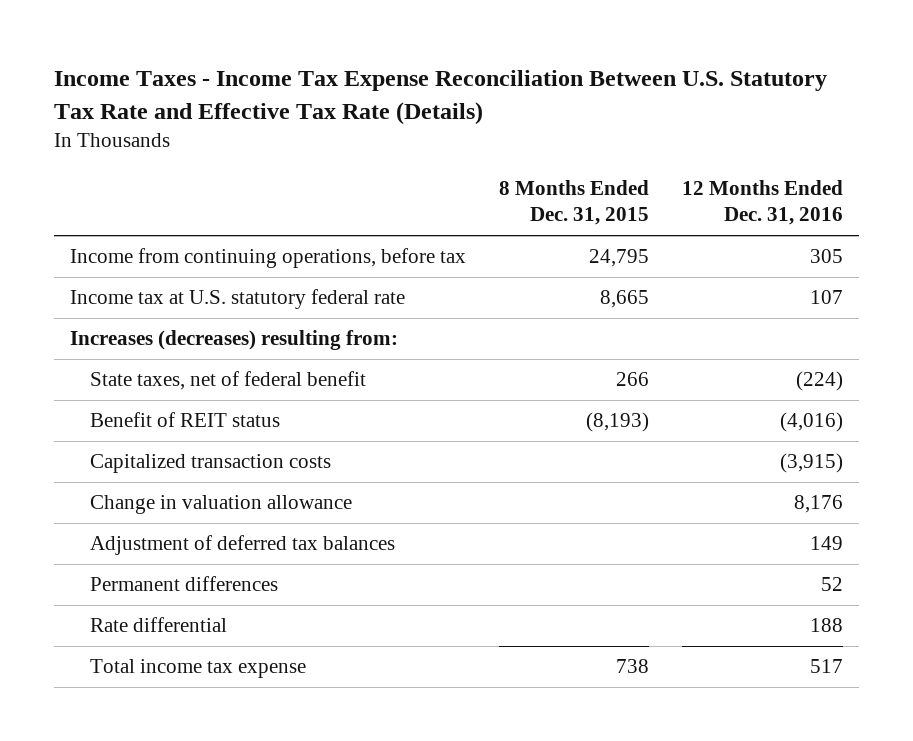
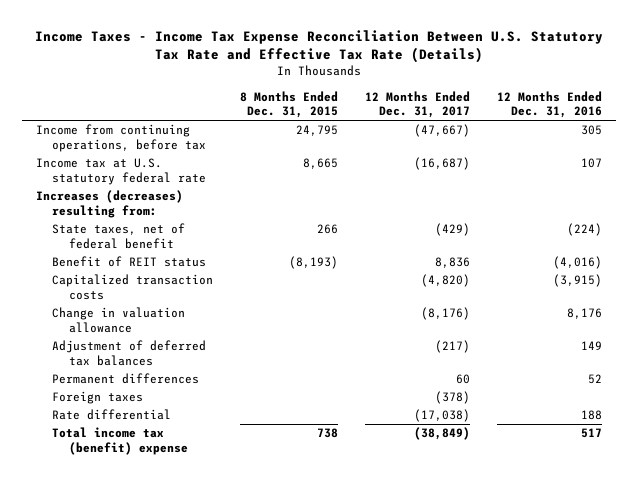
none -> [365,90,471,119] 12 Months Ended Dec. 31, 2017
none -> [52,391,144,405] Foreign taxes
[90,659,307,679] Total income tax expense -> [52,427,189,455] Total income tax (benefit) expense

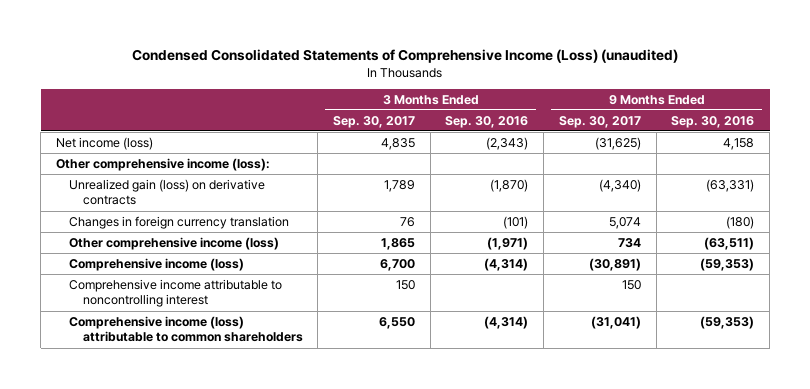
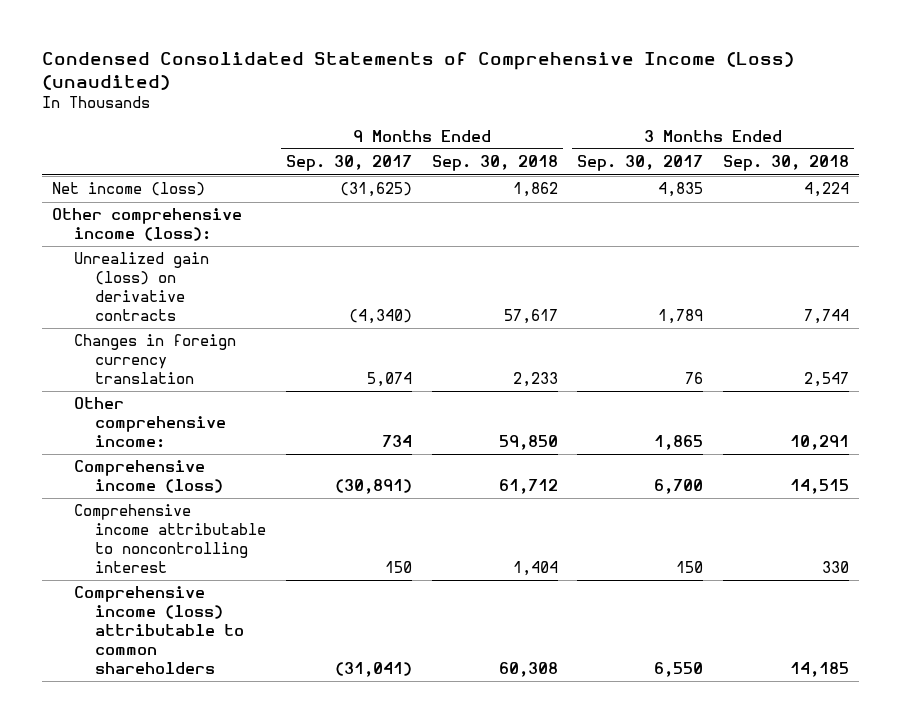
[445,115,529,128] Sep. 30, 2016 -> none
[671,115,755,128] Sep. 30, 2016 -> none
none -> [431,155,558,172] Sep. 30, 2018
none -> [723,155,850,172] Sep. 30, 2018
[69,236,280,250] Other comprehensive income (loss) -> [73,397,227,449] Other comprehensive income:

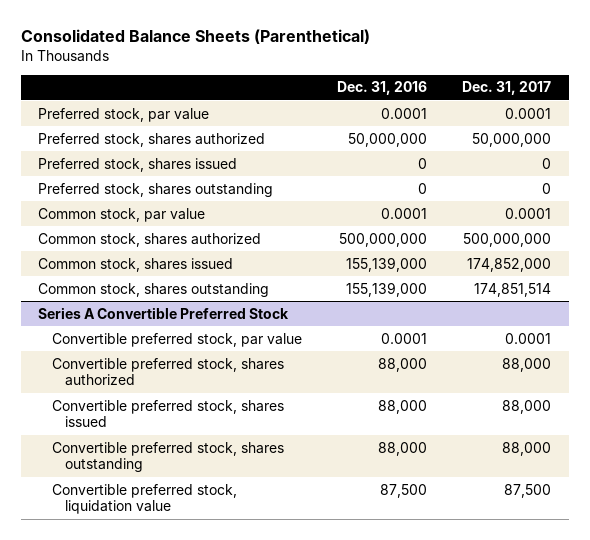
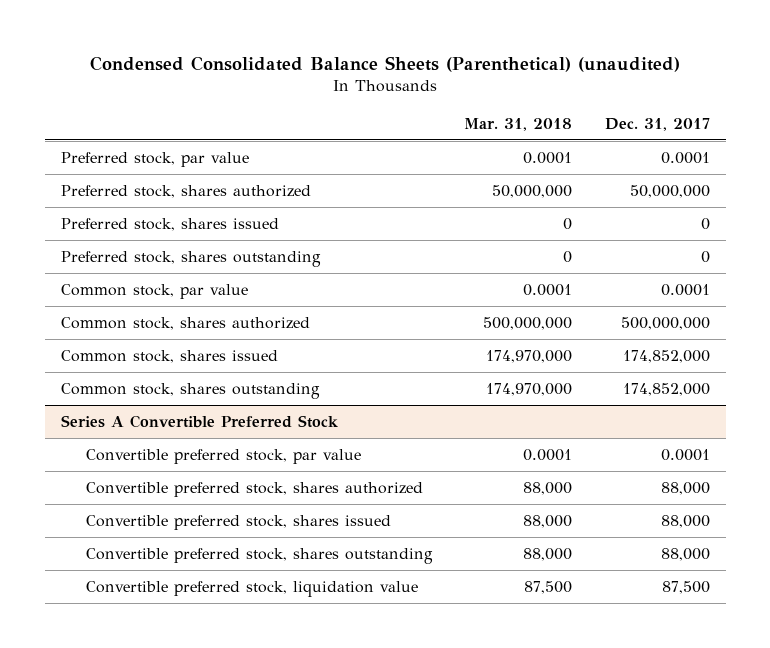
[20,29,370,45] Consolidated Balance Sheets (Parenthetical) -> [90,55,681,72] Condensed Consolidated Balance Sheets (Parenthetical) (unaudited)
[337,81,428,96] Dec. 31, 2016 -> none
none -> [464,117,573,131] Mar. 31, 2018
[474,282,552,297] 174,851,514 -> [622,382,710,396] 174,852,000

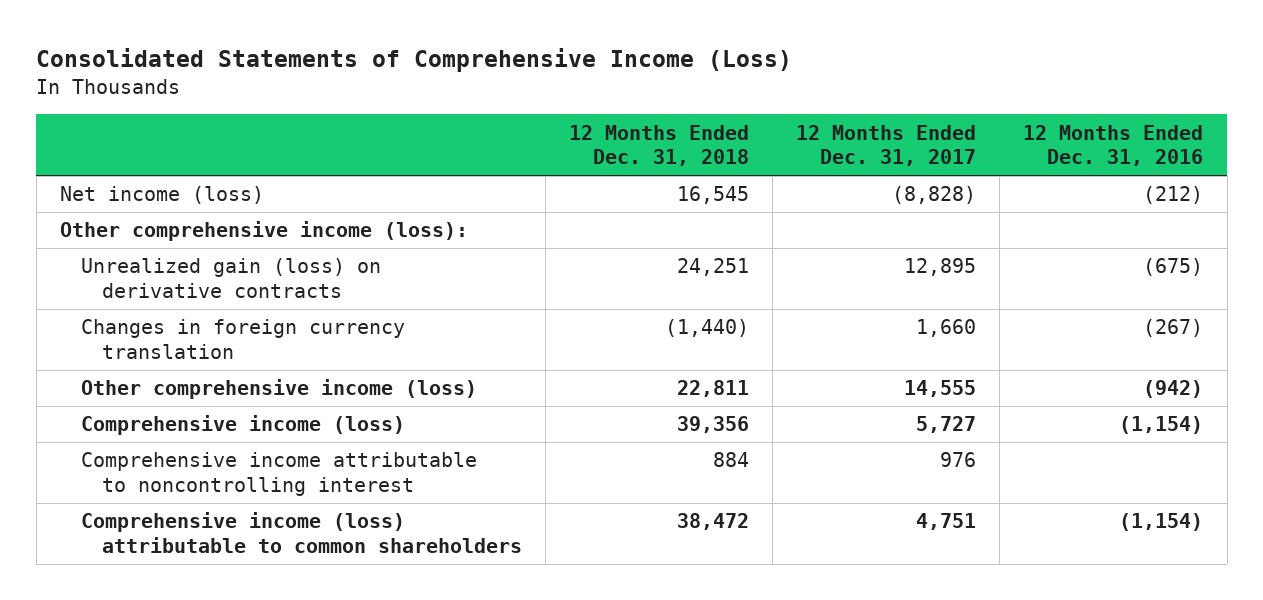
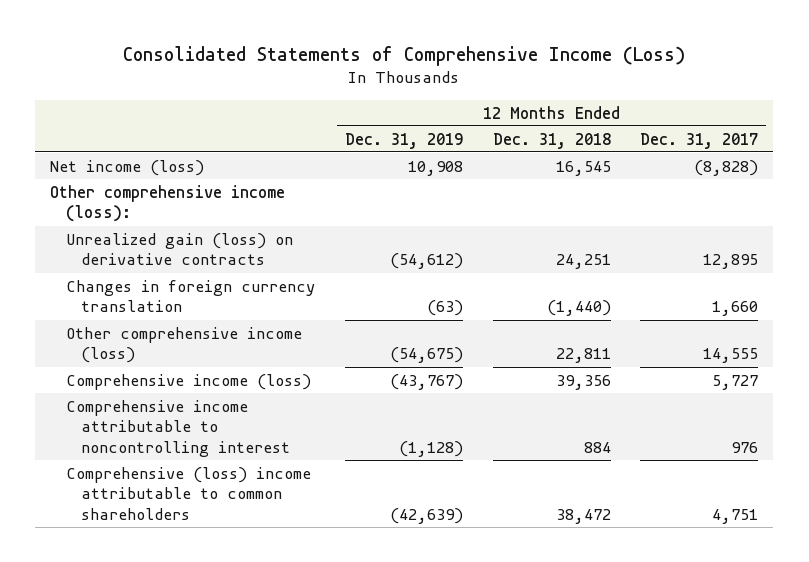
[1023,124,1204,167] 12 Months Ended Dec. 31, 2016 -> none
none -> [344,132,463,149] Dec. 31, 2019
[80,512,522,553] Comprehensive income (loss) attributable to common shareholders -> [65,466,311,520] Comprehensive (loss) income attributable to common shareholders

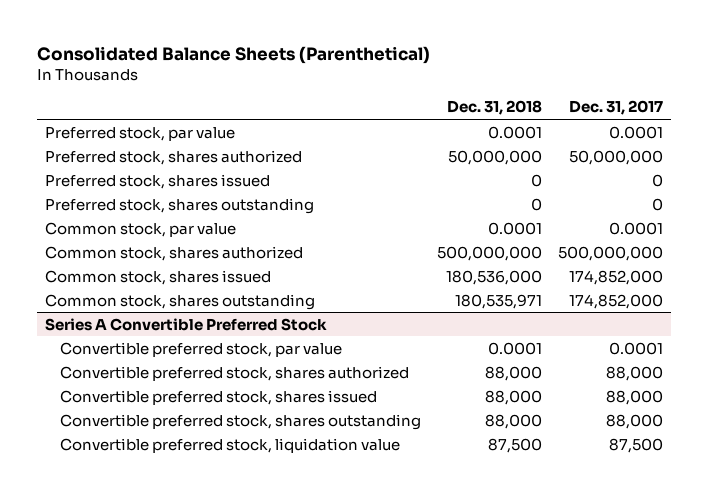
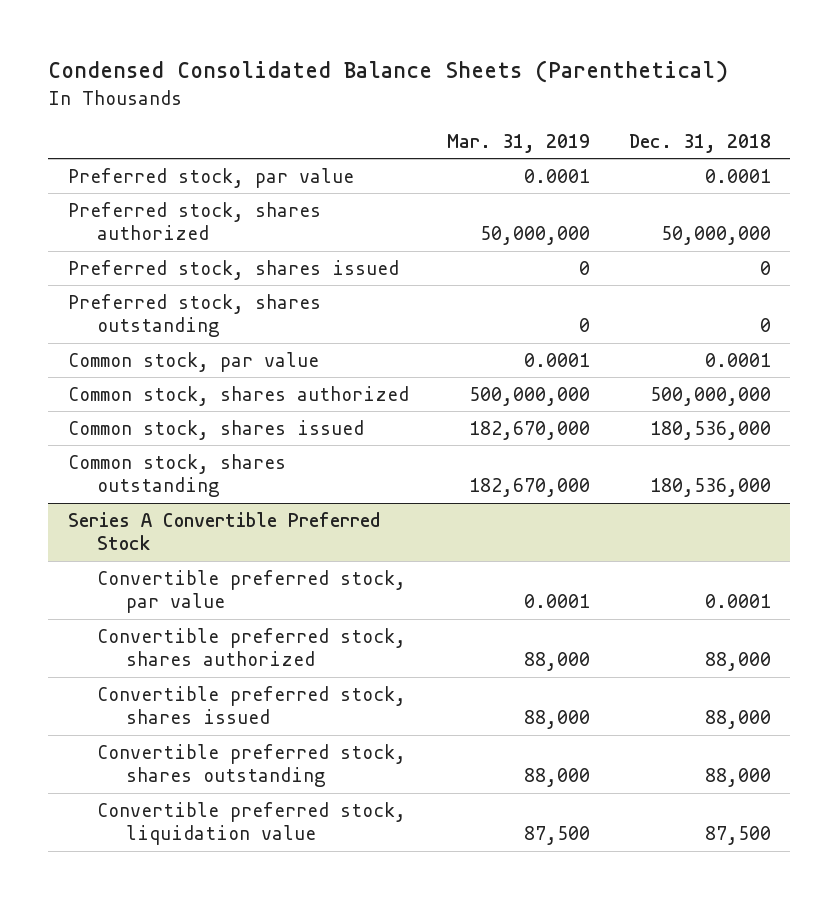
[36,45,430,64] Consolidated Balance Sheets (Parenthetical) -> [48,60,729,84] Condensed Consolidated Balance Sheets (Parenthetical)
[569,100,664,116] Dec. 31, 2017 -> none
none -> [447,133,591,153] Mar. 31, 2019
[455,293,543,309] 180,535,971 -> [649,478,771,498] 180,536,000

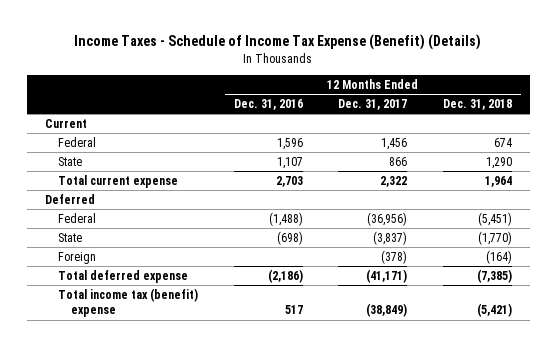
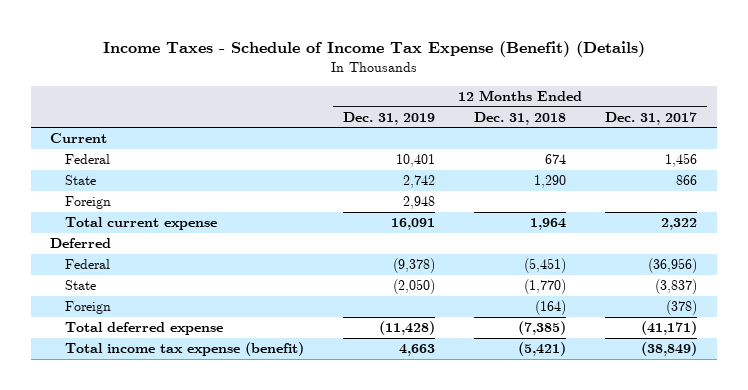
[233,98,303,110] Dec. 31, 2016 -> none
none -> [343,111,436,125] Dec. 31, 2019
none -> [65,196,112,210] Foreign
[58,287,199,318] Total income tax (benefit) expense -> [65,342,305,357] Total income tax expense (benefit)

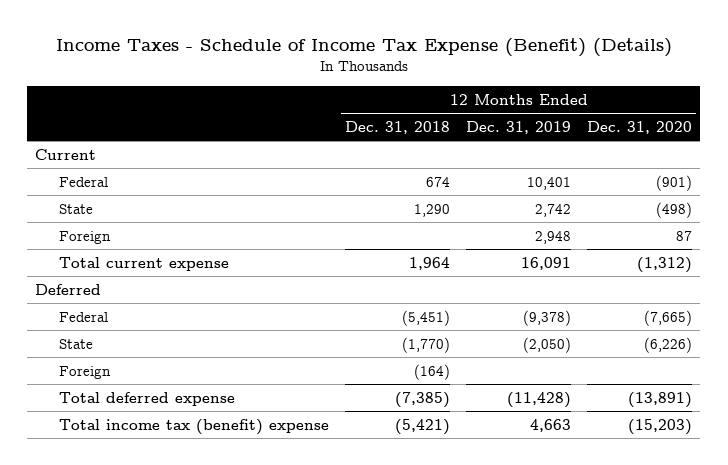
[605,111,698,125] Dec. 31, 2017 -> none
none -> [587,120,693,134] Dec. 31, 2020
[65,342,305,357] Total income tax expense (benefit) -> [58,418,329,435] Total income tax (benefit) expense

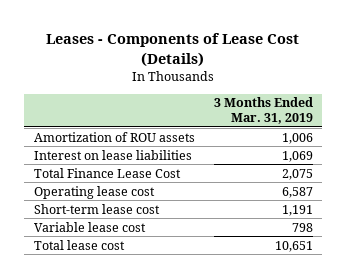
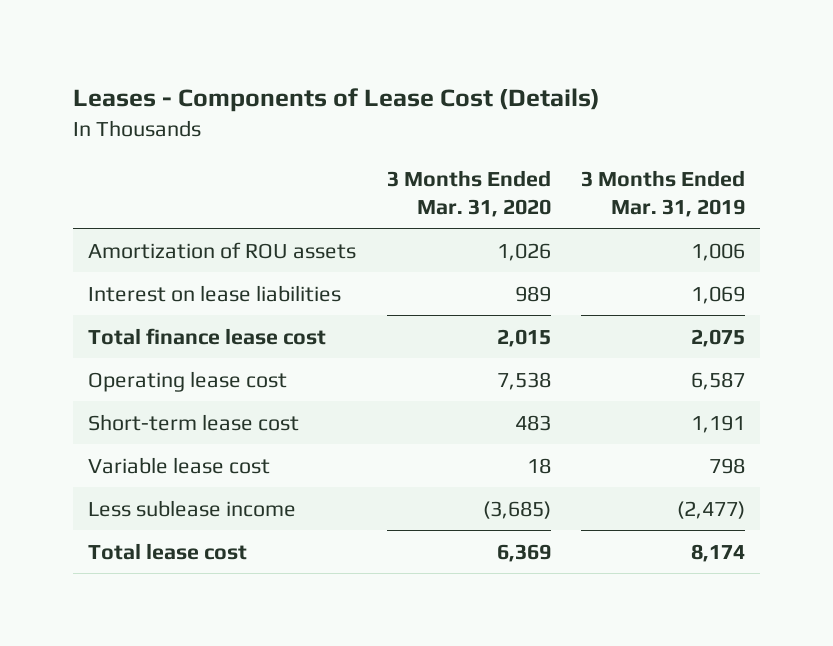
none -> [386,169,551,217] 3 Months Ended Mar. 31, 2020
[33,167,181,178] Total Finance Lease Cost -> [88,327,327,345] Total finance lease cost
none -> [88,499,297,517] Less sublease income
[274,240,313,252] 10,651 -> [691,543,746,562] 8,174

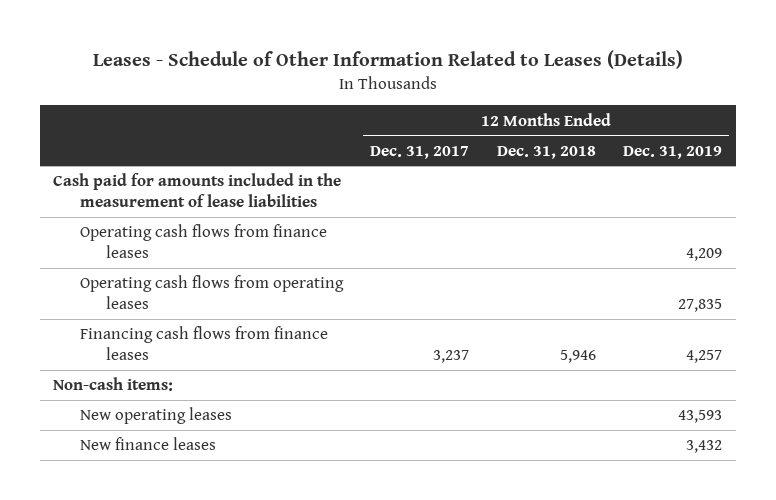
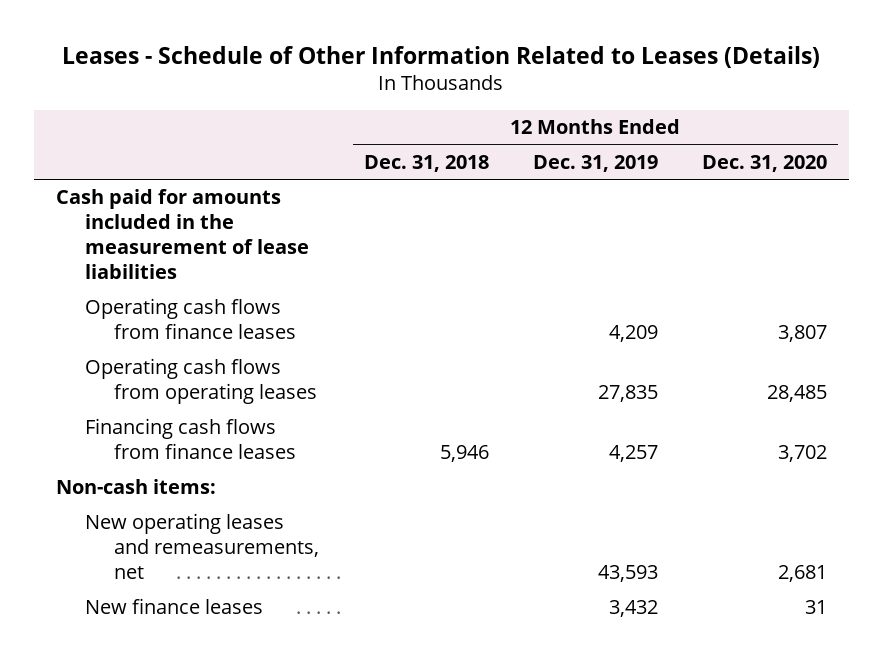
[370,145,470,159] Dec. 31, 2017 -> none
none -> [702,154,828,172] Dec. 31, 2020
[79,407,232,425] New operating leases -> [85,513,320,580] New operating leases and remeasurements, net

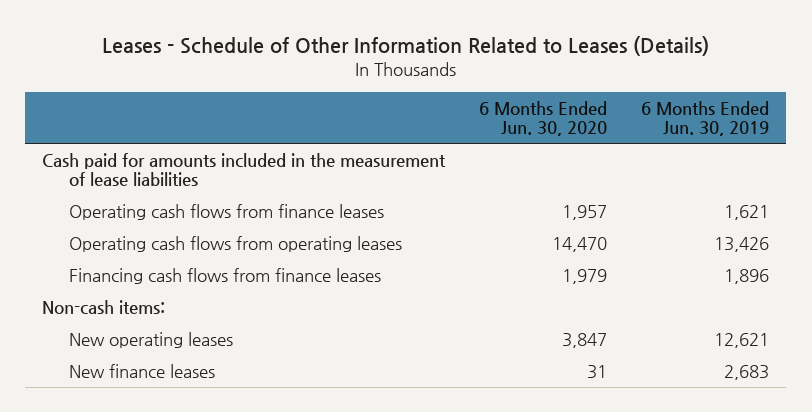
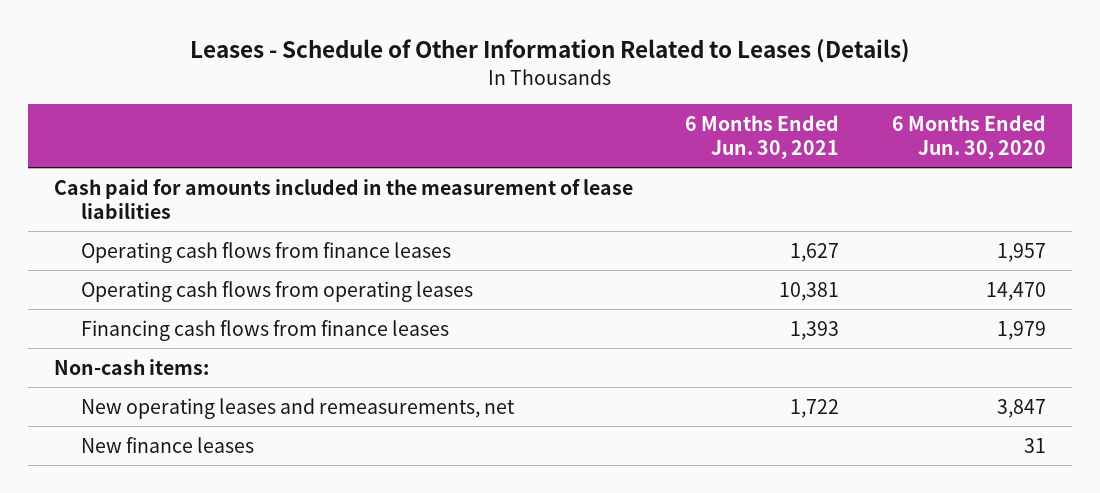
[641,100,770,137] 6 Months Ended Jun. 30, 2019 -> none
none -> [685,114,840,159] 6 Months Ended Jun. 30, 2021
[68,331,233,348] New operating leases -> [80,397,515,419] New operating leases and remeasurements, net

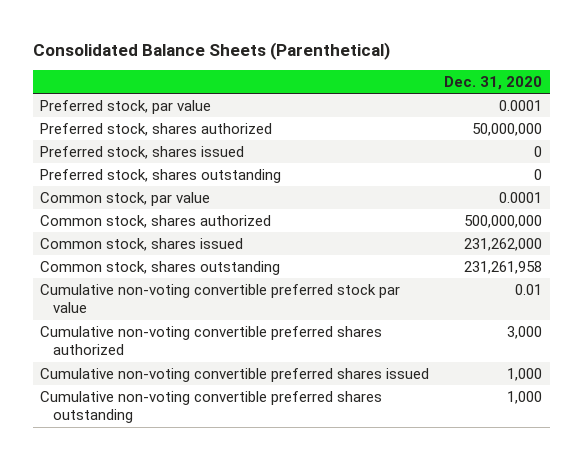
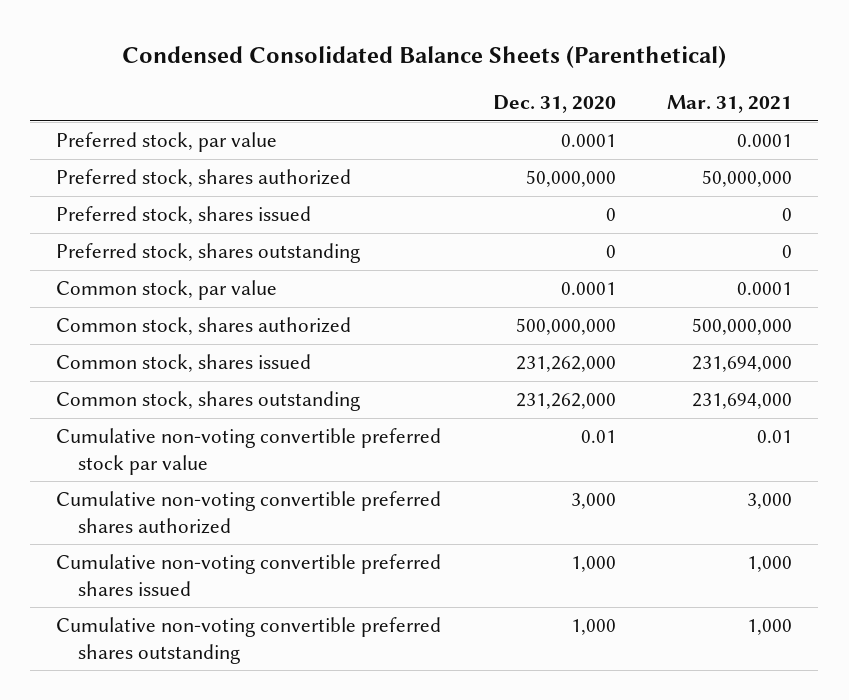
[32,41,390,60] Consolidated Balance Sheets (Parenthetical) -> [122,46,727,69] Condensed Consolidated Balance Sheets (Parenthetical)
none -> [667,95,793,114] Mar. 31, 2021
[464,260,543,274] 231,261,958 -> [515,393,616,410] 231,262,000

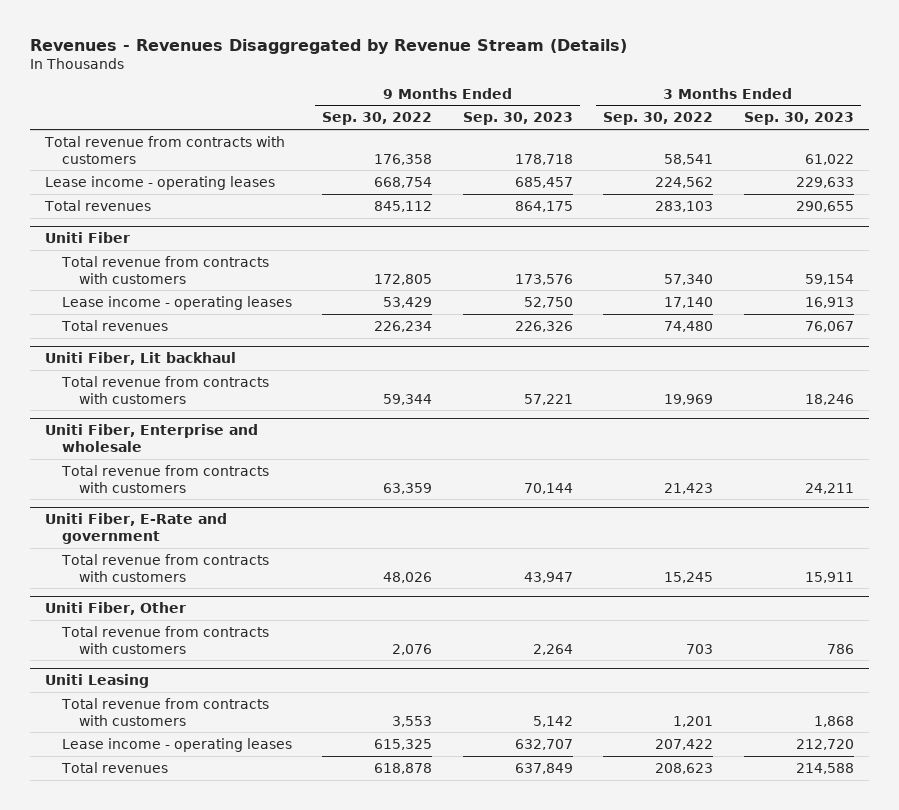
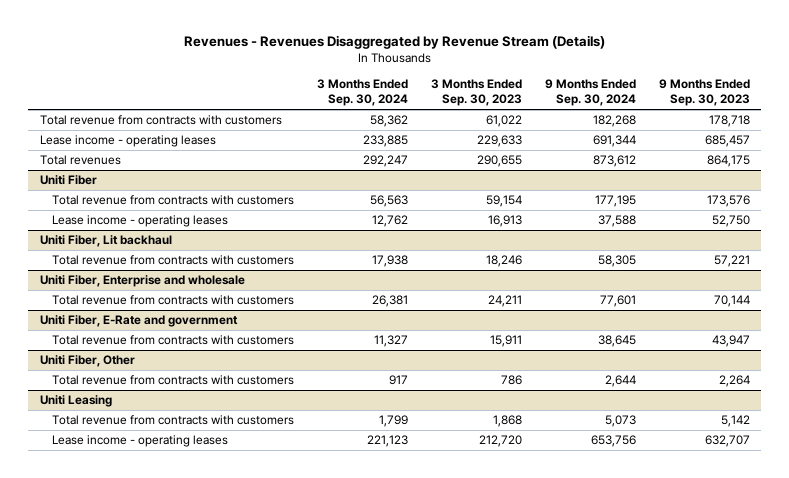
[322,112,433,126] Sep. 30, 2022 -> none
[603,112,714,126] Sep. 30, 2022 -> none
none -> [316,79,408,107] 3 Months Ended Sep. 30, 2024
none -> [544,79,636,107] 9 Months Ended Sep. 30, 2024
[60,319,168,331] Total revenues -> none
[60,761,168,773] Total revenues -> none

